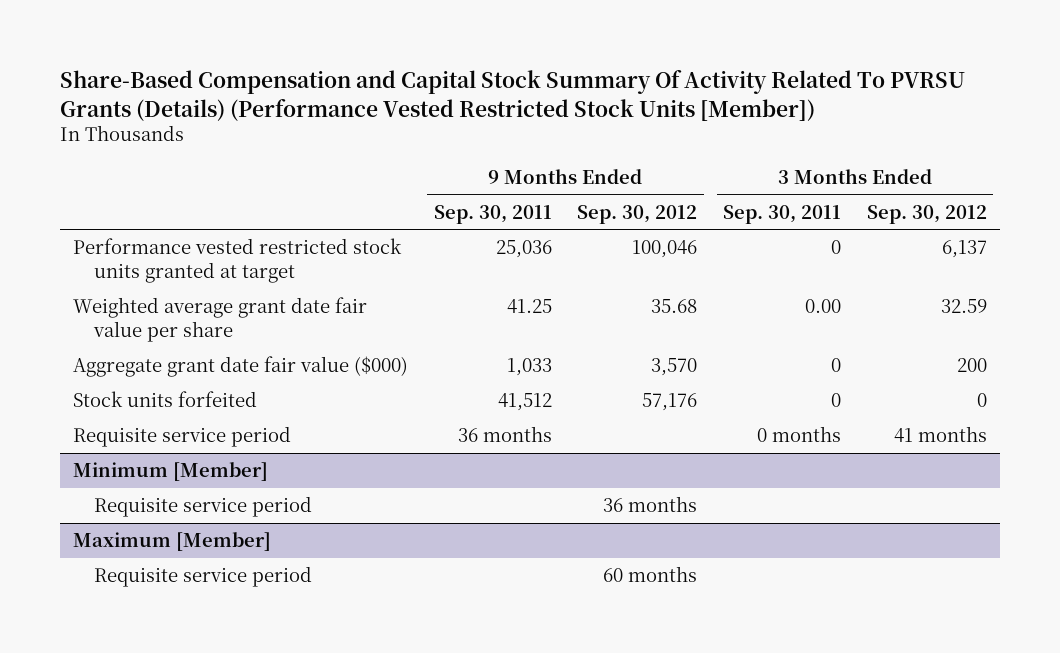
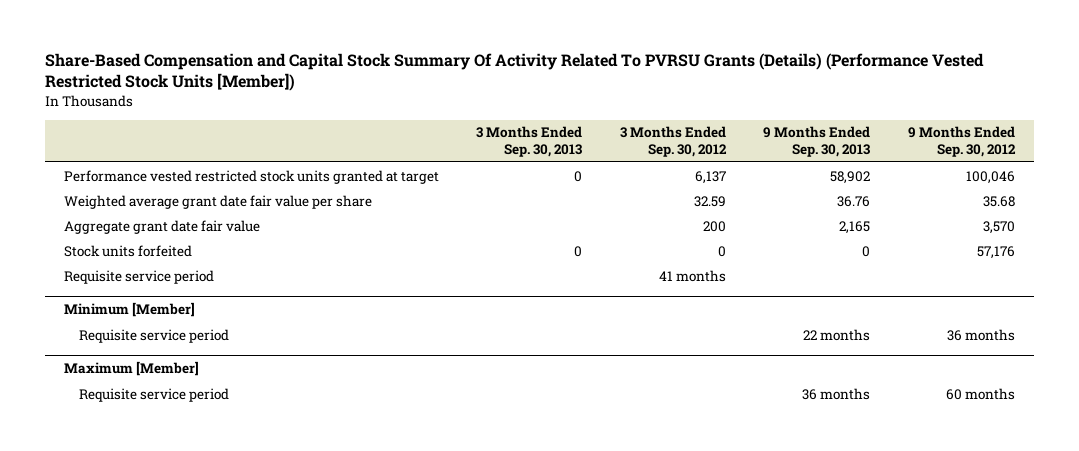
[433,204,552,224] Sep. 30, 2011 -> none
[723,204,842,224] Sep. 30, 2011 -> none
none -> [476,126,583,158] 3 Months Ended Sep. 30, 2013
none -> [763,126,871,158] 9 Months Ended Sep. 30, 2013
[72,356,408,378] Aggregate grant date fair value ($000) -> [63,219,260,234] Aggregate grant date fair value

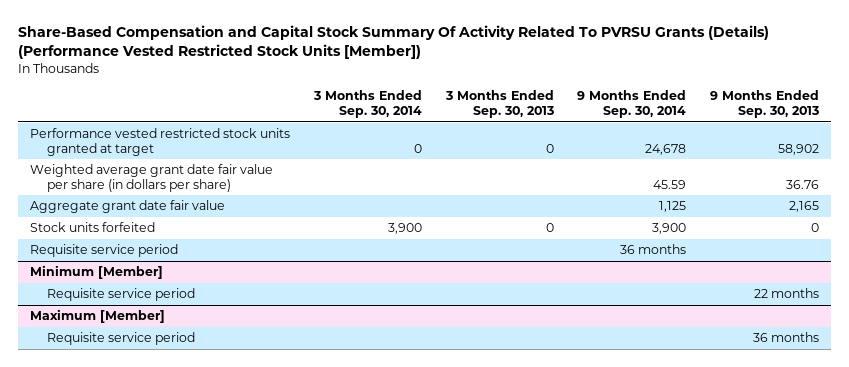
[619,126,727,158] 3 Months Ended Sep. 30, 2012 -> none
[907,126,1016,158] 9 Months Ended Sep. 30, 2012 -> none
none -> [312,90,422,118] 3 Months Ended Sep. 30, 2014
none -> [577,90,687,118] 9 Months Ended Sep. 30, 2014
[63,194,372,209] Weighted average grant date fair value per share -> [30,164,274,192] Weighted average grant date fair value per share (in dollars per share)

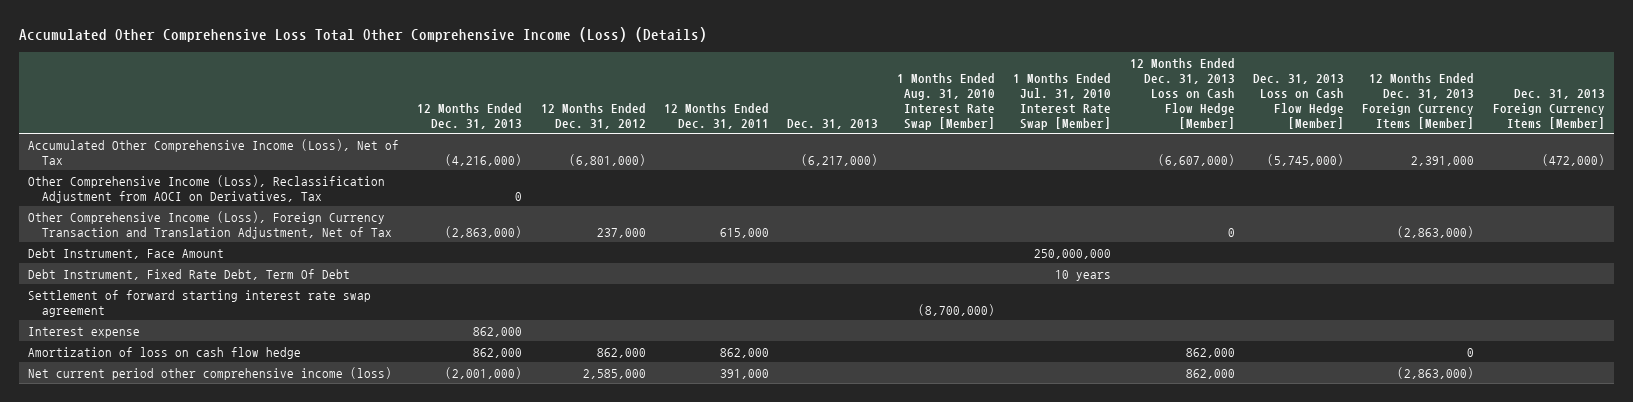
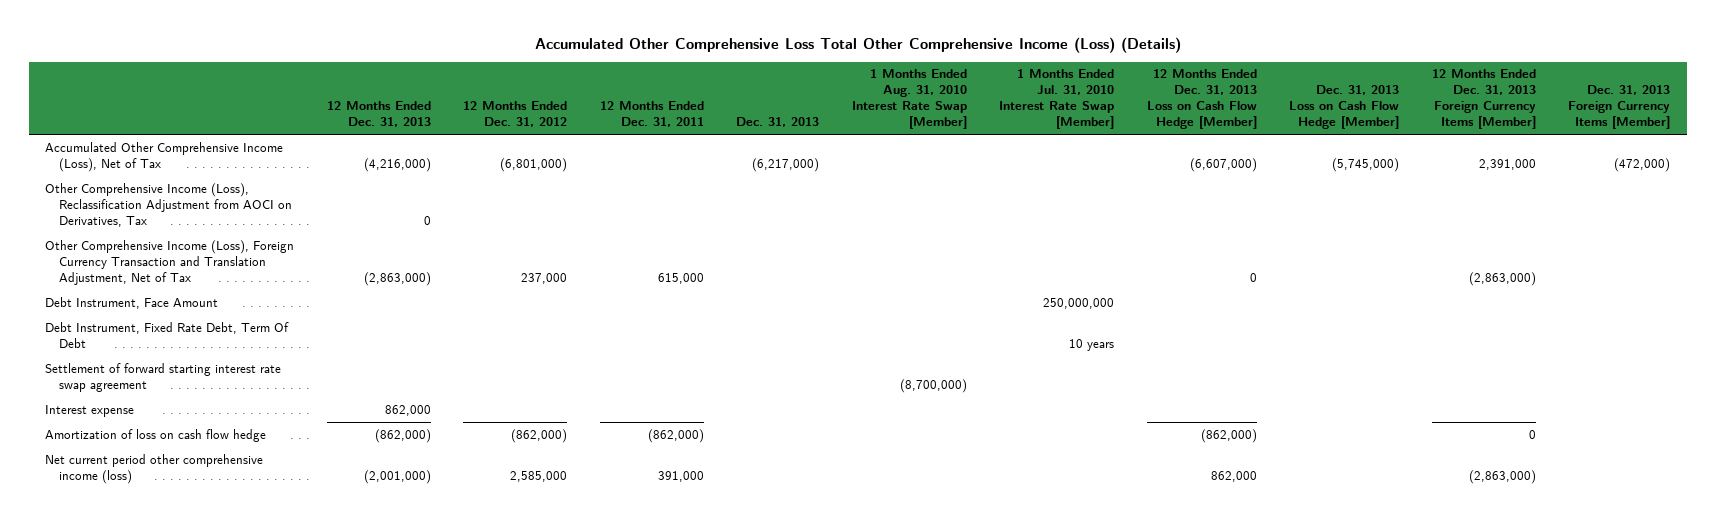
[473,347,523,358] 862,000 -> [374,428,431,443] (862,000)
[596,347,646,358] 862,000 -> [511,428,568,443] (862,000)
[720,347,770,358] 862,000 -> [647,428,704,443] (862,000)
[1185,347,1235,358] 862,000 -> [1200,428,1257,443] (862,000)

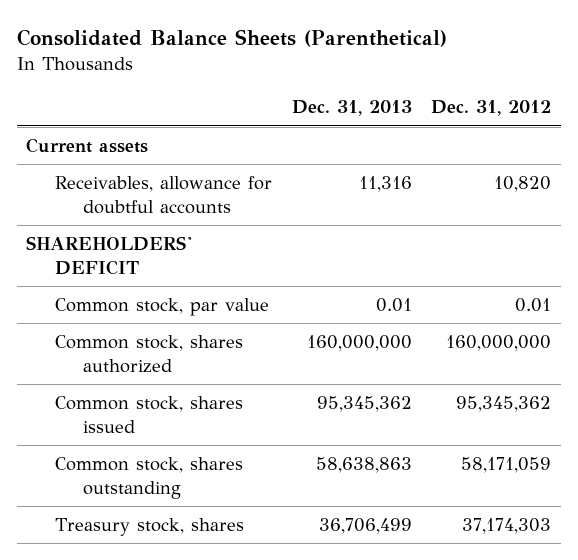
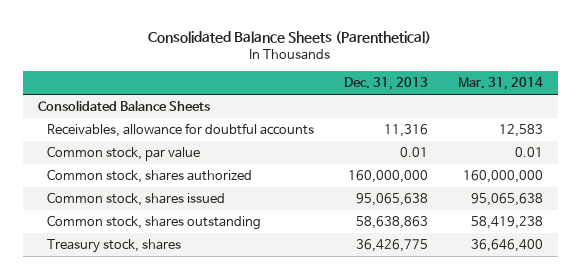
[431,100,552,117] Dec. 31, 2012 -> none
none -> [457,77,543,91] Mar. 31, 2014
[26,138,149,154] Current assets -> none
none -> [37,99,210,111] Consolidated Balance Sheets
[26,236,193,275] SHAREHOLDERS' DEFICIT -> none
[316,396,412,413] 95,345,362 -> [355,192,428,206] 95,065,638
[318,518,412,535] 36,706,499 -> [355,238,428,252] 36,426,775

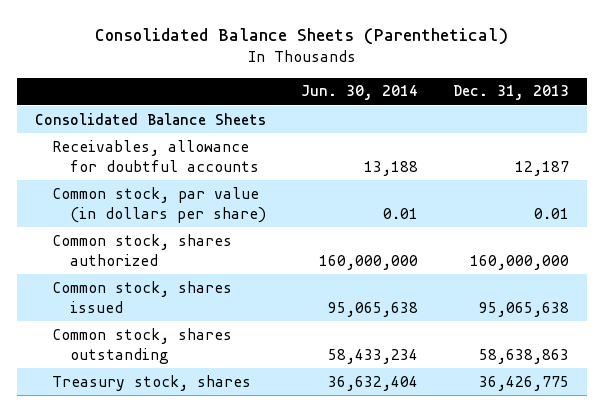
[457,77,543,91] Mar. 31, 2014 -> none
none -> [301,85,419,101] Jun. 30, 2014
[383,123,428,137] 11,316 -> [515,160,570,176] 12,187
[47,145,201,161] Common stock, par value -> [52,186,266,223] Common stock, par value (in dollars per share)

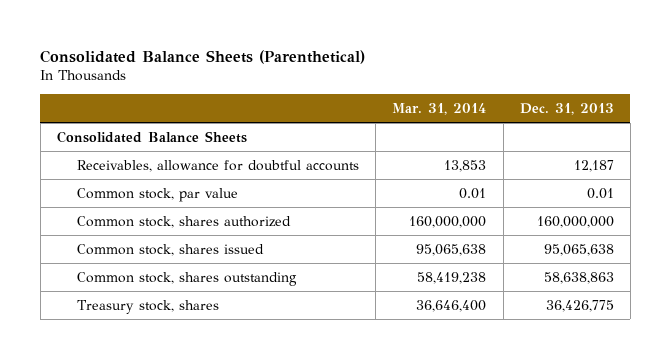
[301,85,419,101] Jun. 30, 2014 -> none
none -> [392,103,487,116] Mar. 31, 2014
[52,186,266,223] Common stock, par value (in dollars per share) -> [77,187,239,202] Common stock, par value

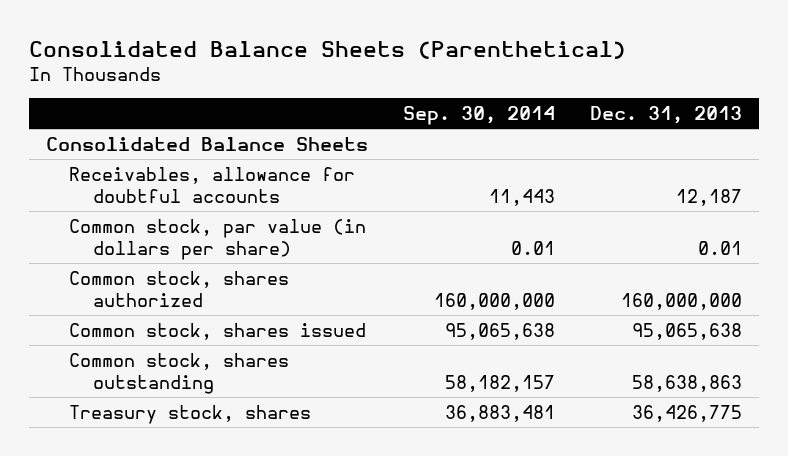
[392,103,487,116] Mar. 31, 2014 -> none
none -> [402,106,555,126] Sep. 30, 2014
[77,187,239,202] Common stock, par value -> [69,218,367,260] Common stock, par value (in dollars per share)

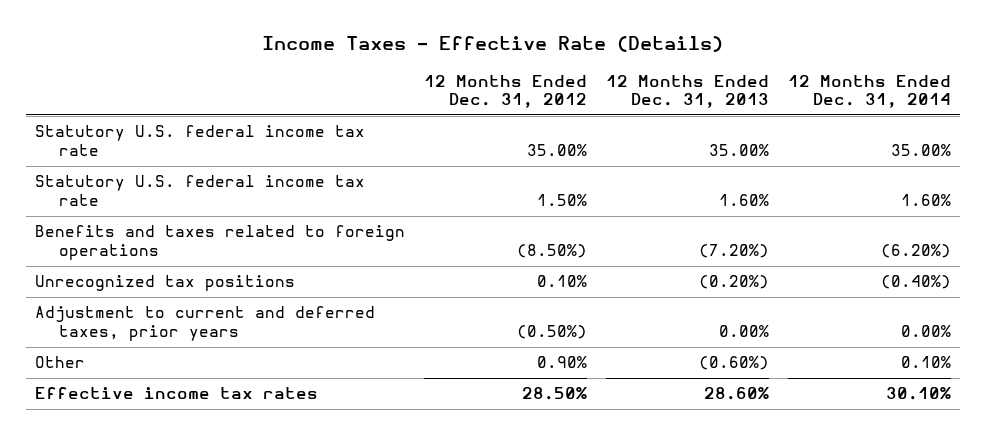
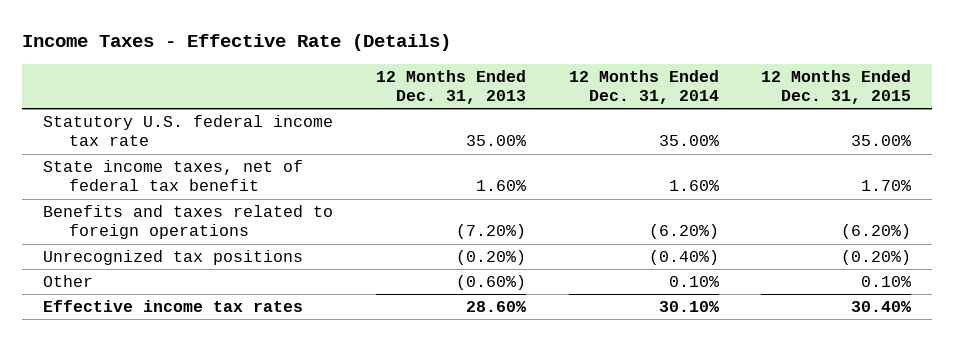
[423,74,587,109] 12 Months Ended Dec. 31, 2012 -> none
none -> [761,69,912,105] 12 Months Ended Dec. 31, 2015
[35,175,366,207] Statutory U.S. federal income tax rate -> [43,159,304,192] State income taxes, net of federal tax benefit
[35,306,376,342] Adjustment to current and deferred taxes, prior years -> none

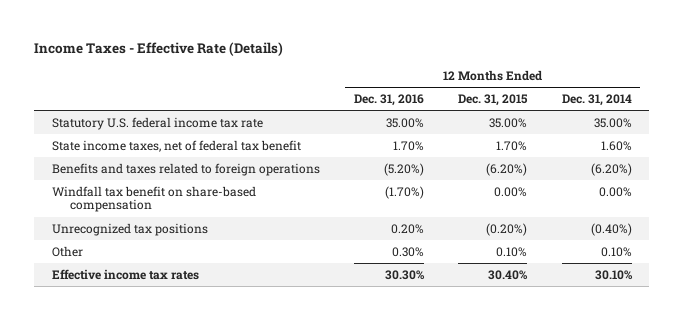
[375,69,526,105] 12 Months Ended Dec. 31, 2013 -> none
none -> [354,94,425,107] Dec. 31, 2016
none -> [51,185,256,213] Windfall tax benefit on share-based compensation

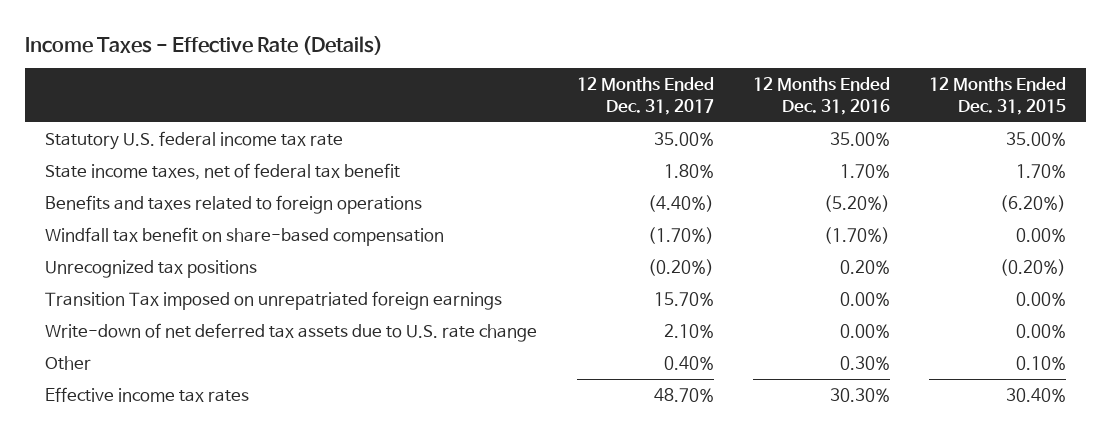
[561,94,632,107] Dec. 31, 2014 -> none
none -> [576,77,714,115] 12 Months Ended Dec. 31, 2017
none -> [45,290,503,310] Transition Tax imposed on unrepatriated foreign earnings
none -> [45,322,538,342] Write-down of net deferred tax assets due to U.S. rate change

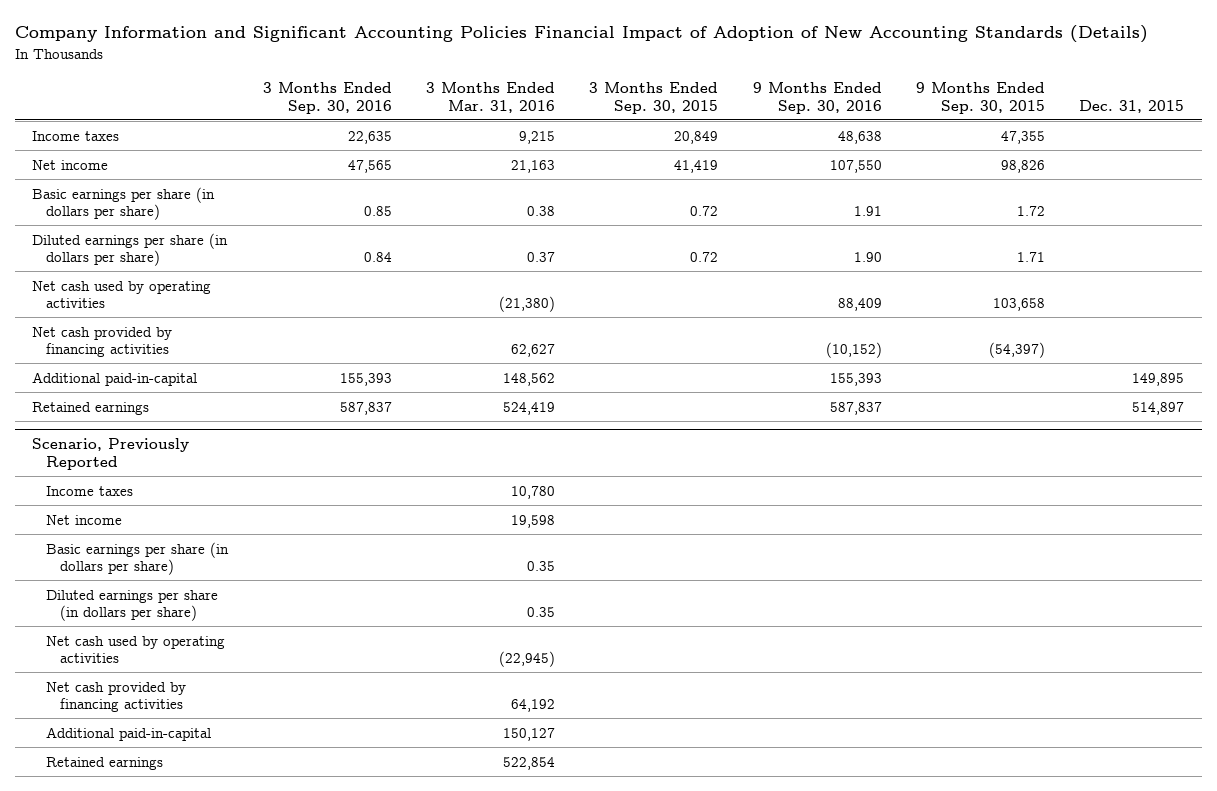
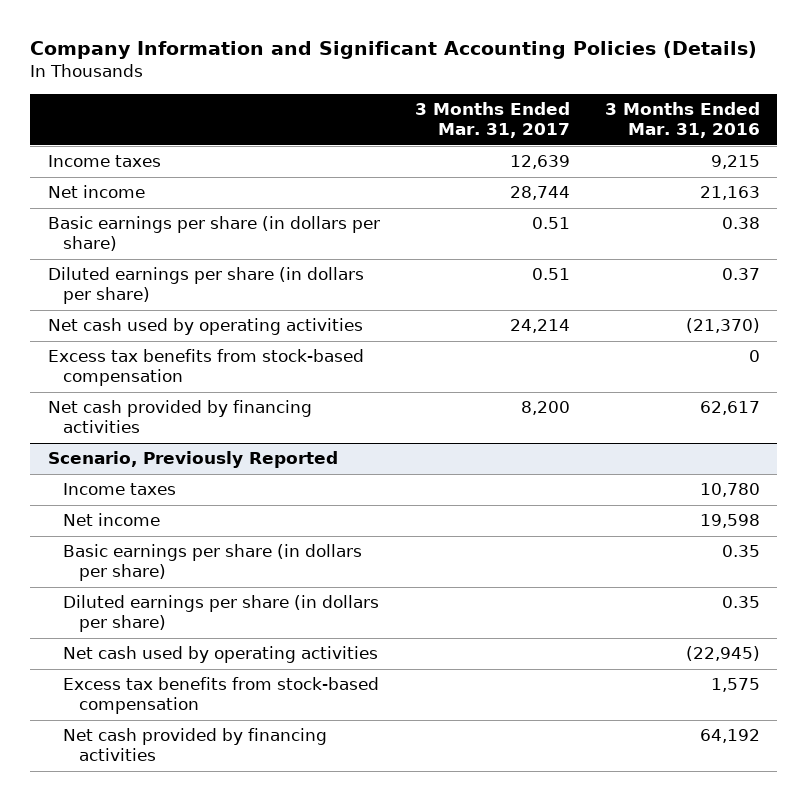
[15,25,1149,44] Company Information and Significant Accounting Policies Financial Impact of Adoption of New Accounting Standards (Details) -> [30,41,758,60] Company Information and Significant Accounting Policies (Details)
[262,82,392,114] 3 Months Ended Sep. 30, 2016 -> none
[589,82,719,114] 3 Months Ended Sep. 30, 2015 -> none
[752,82,882,114] 9 Months Ended Sep. 30, 2016 -> none
[916,82,1046,114] 9 Months Ended Sep. 30, 2015 -> none
[1079,99,1185,113] Dec. 31, 2015 -> none
none -> [414,102,570,139] 3 Months Ended Mar. 31, 2017
[32,371,198,386] Additional paid-in-capital -> none
[32,401,150,415] Retained earnings -> none
[498,295,555,312] (21,380) -> [685,318,760,334] (21,370)
none -> [47,349,364,387] Excess tax benefits from stock-based compensation
[510,343,555,357] 62,627 -> [699,401,760,416] 62,617
none -> [63,677,380,715] Excess tax benefits from stock-based compensation
[46,726,212,741] Additional paid-in-capital -> none
[46,756,164,770] Retained earnings -> none

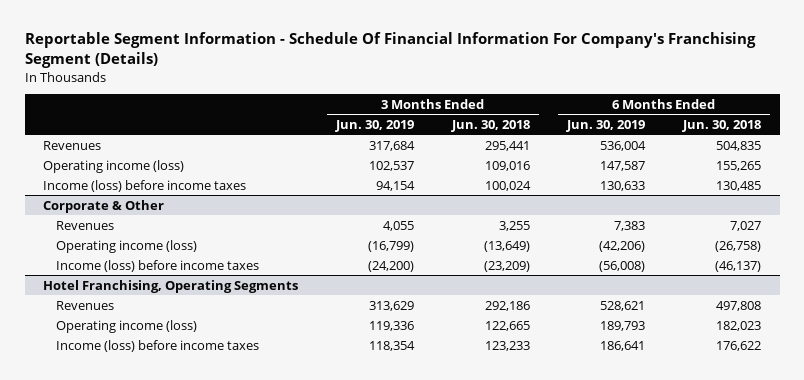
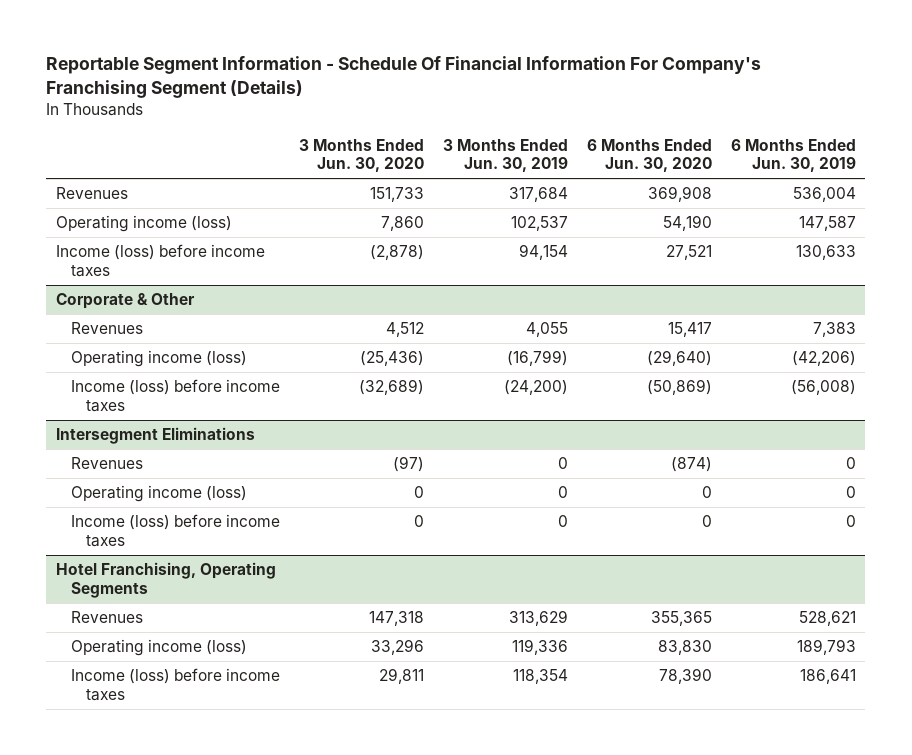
[450,119,530,132] Jun. 30, 2018 -> none
[681,119,761,132] Jun. 30, 2018 -> none
none -> [298,138,424,172] 3 Months Ended Jun. 30, 2020
none -> [586,138,712,172] 6 Months Ended Jun. 30, 2020
none -> [55,427,255,445] Intersegment Eliminations
none -> [70,457,143,470] Revenues
none -> [70,485,247,503] Operating income (loss)
none -> [70,514,280,547] Income (loss) before income taxes

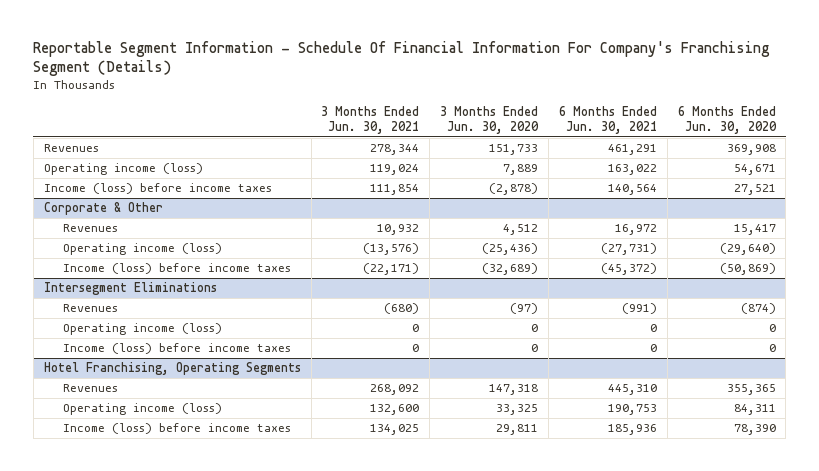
[442,138,568,172] 3 Months Ended Jun. 30, 2019 -> none
[730,138,856,172] 6 Months Ended Jun. 30, 2019 -> none
none -> [321,105,420,134] 3 Months Ended Jun. 30, 2021
none -> [558,105,657,134] 6 Months Ended Jun. 30, 2021
[380,216,424,232] 7,860 -> [503,164,539,176] 7,889
[662,215,712,232] 54,190 -> [733,164,776,176] 54,671
[370,639,424,656] 33,296 -> [496,404,539,416] 33,325
[657,640,712,656] 83,830 -> [733,404,776,416] 84,311

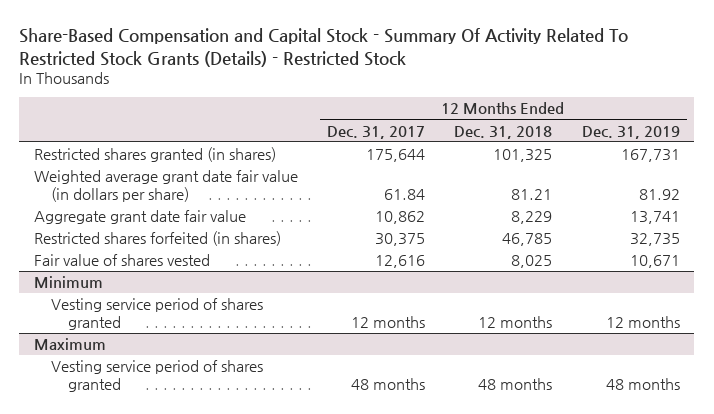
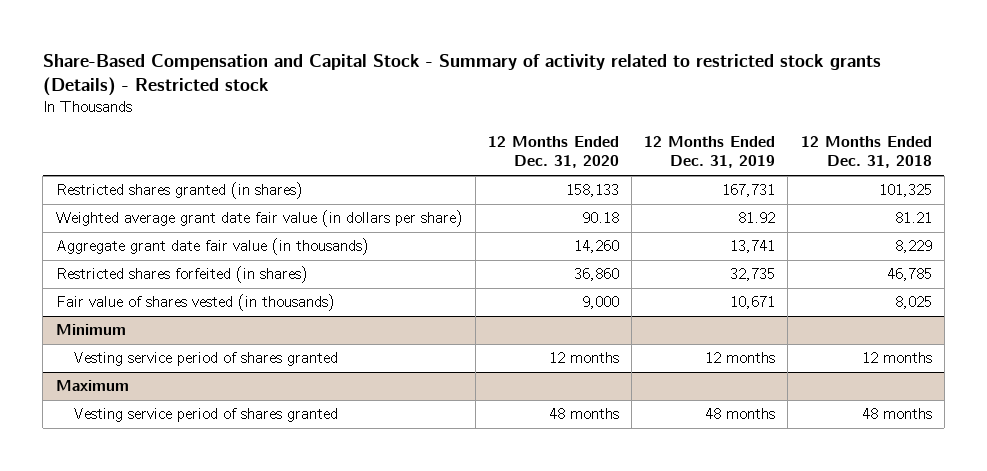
[19,28,629,67] Share-Based Compensation and Capital Stock - Summary Of Activity Related To Restricted Stock Grants (Details) - Restricted Stock -> [42,53,881,97] Share-Based Compensation and Capital Stock - Summary of activity related to restricted stock grants (Details) - Restricted stock
[327,125,426,139] Dec. 31, 2017 -> none
none -> [487,135,619,169] 12 Months Ended Dec. 31, 2020
[33,210,246,225] Aggregate grant date fair value -> [55,238,369,256] Aggregate grant date fair value (in thousands)
[33,254,210,267] Fair value of shares vested -> [55,294,335,312] Fair value of shares vested (in thousands)

